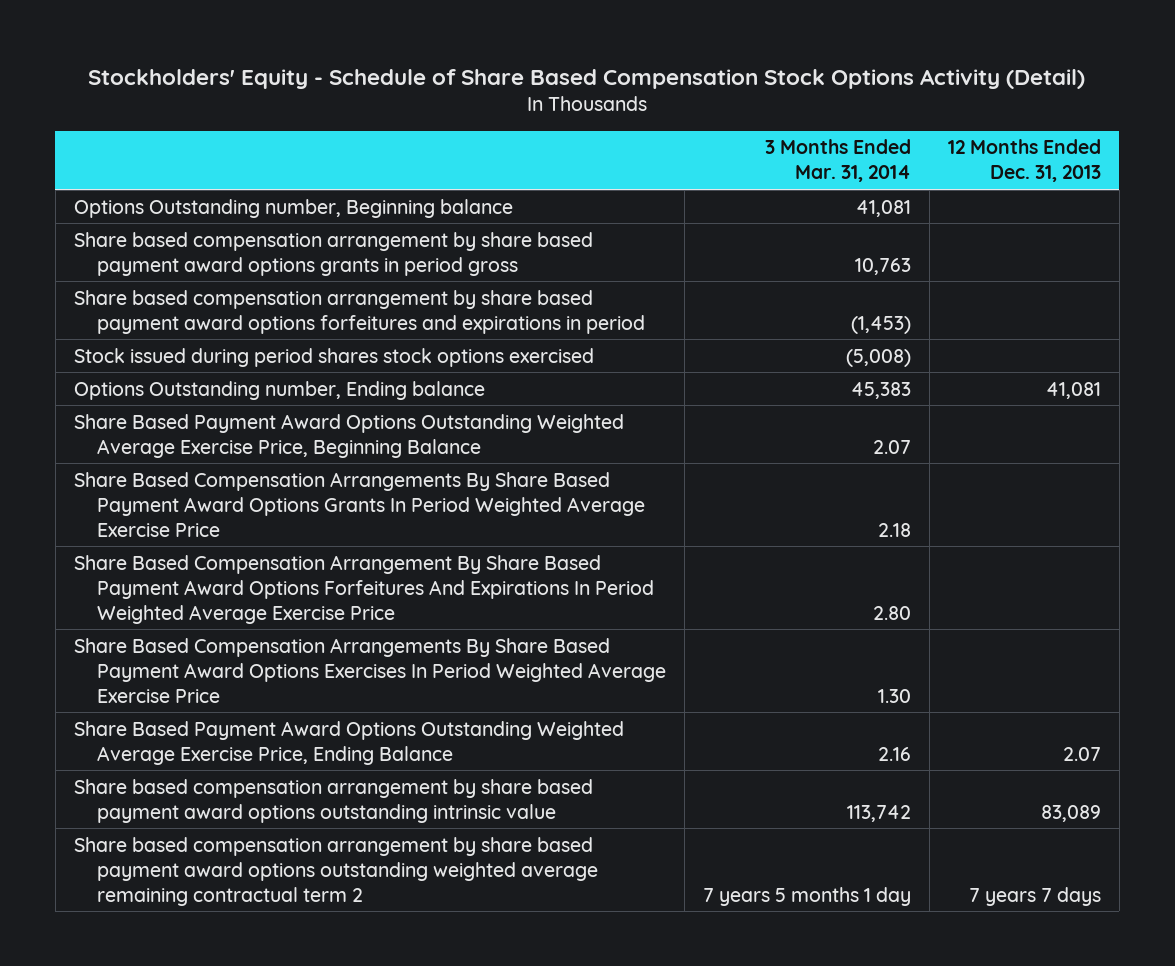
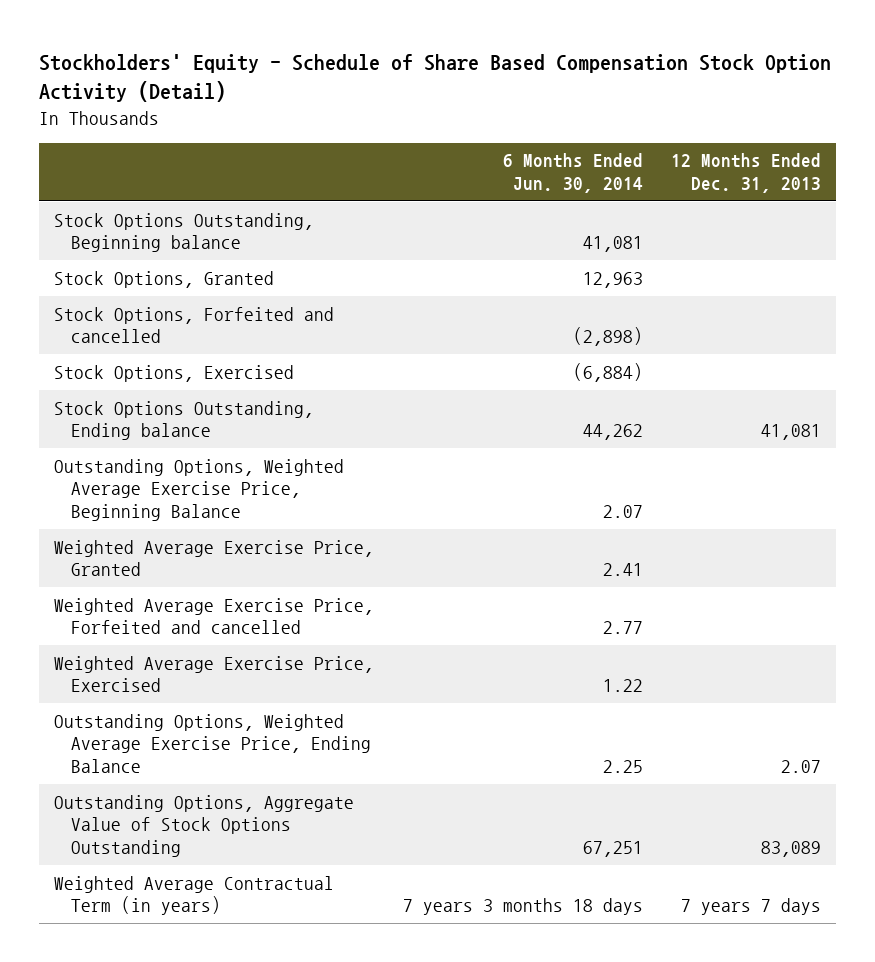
[88,69,1086,90] Stockholders' Equity - Schedule of Share Based Compensation Stock Options Activity (Detail) -> [39,53,832,103] Stockholders' Equity - Schedule of Share Based Compensation Stock Option Activity (Detail)
[764,139,911,183] 3 Months Ended Mar. 31, 2014 -> none
none -> [502,153,643,194] 6 Months Ended Jun. 30, 2014
[73,198,513,218] Options Outstanding number, Beginning balance -> [53,212,314,253] Stock Options Outstanding, Beginning balance
[73,231,593,276] Share based compensation arrangement by share based payment award options grants in period gross -> [53,270,274,288] Stock Options, Granted
[73,289,645,334] Share based compensation arrangement by share based payment award options forfeitures and expirations in period -> [53,306,334,344] Stock Options, Forfeited and cancelled
[73,347,594,367] Stock issued during period shares stock options exercised -> [53,364,294,382] Stock Options, Exercised
[73,380,485,400] Options Outstanding number, Ending balance -> [53,400,314,441] Stock Options Outstanding, Ending balance
[73,413,624,458] Share Based Payment Award Options Outstanding Weighted Average Exercise Price, Beginning Balance -> [53,458,344,522] Outstanding Options, Weighted Average Exercise Price, Beginning Balance
[73,471,645,537] Share Based Compensation Arrangements By Share Based Payment Award Options Grants In Period Weighted Average Exercise Price -> [53,539,374,577] Weighted Average Exercise Price, Granted
[73,554,654,624] Share Based Compensation Arrangement By Share Based Payment Award Options Forfeitures And Expirations In Period Weighted Average Exercise Price -> [53,597,374,635] Weighted Average Exercise Price, Forfeited and cancelled
[73,637,666,703] Share Based Compensation Arrangements By Share Based Payment Award Options Exercises In Period Weighted Average Exercise Price -> [53,655,374,693] Weighted Average Exercise Price, Exercised
[73,720,624,765] Share Based Payment Award Options Outstanding Weighted Average Exercise Price, Ending Balance -> [53,713,371,774] Outstanding Options, Weighted Average Exercise Price, Ending Balance
[73,778,593,823] Share based compensation arrangement by share based payment award options outstanding intrinsic value -> [53,794,354,858] Outstanding Options, Aggregate Value of Stock Options Outstanding
[73,836,598,906] Share based compensation arrangement by share based payment award options outstanding weighted average remaining contractual term 2 -> [53,875,334,916] Weighted Average Contractual Term (in years)

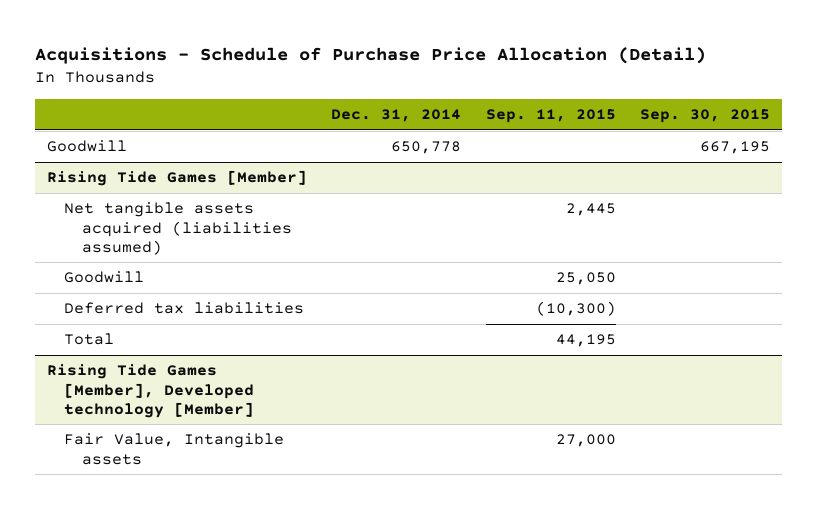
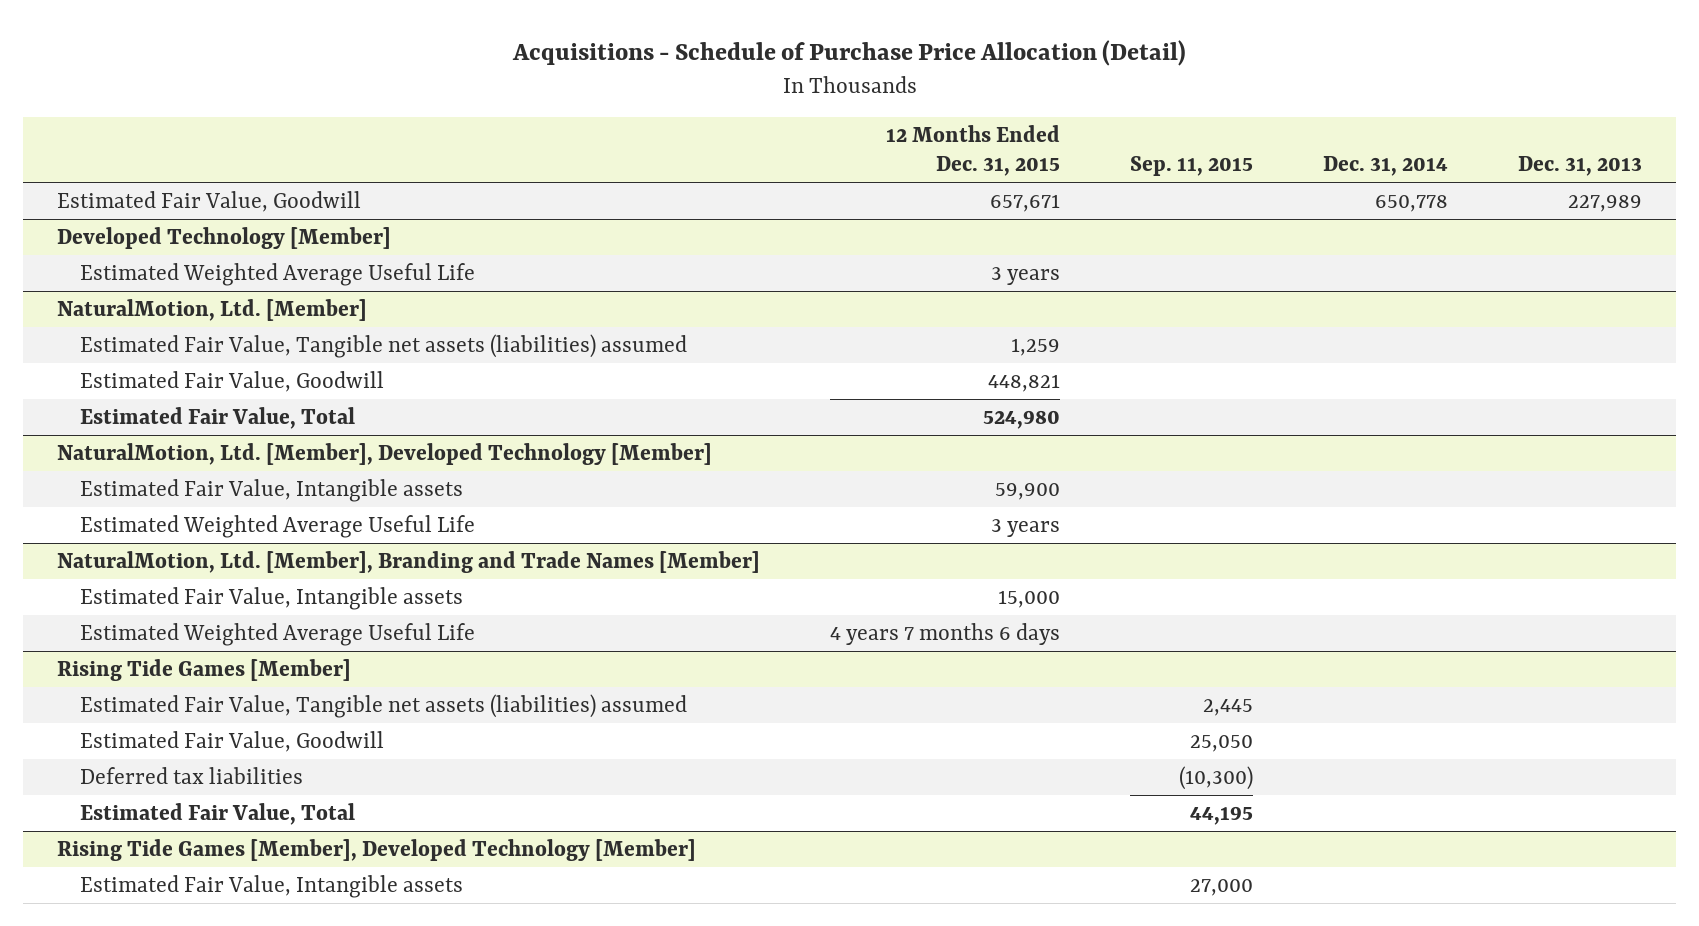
[639,109,770,124] Sep. 30, 2015 -> none
none -> [886,125,1061,177] 12 Months Ended Dec. 31, 2015
none -> [1517,156,1642,177] Dec. 31, 2013
[46,140,127,153] Goodwill -> [57,191,362,213] Estimated Fair Value, Goodwill
none -> [57,227,392,250] Developed Technology [Member]
none -> [80,263,476,287] Estimated Weighted Average Useful Life
none -> [57,299,368,322] NaturalMotion, Ltd. [Member]
none -> [80,334,688,359] Estimated Fair Value, Tangible net assets (liabilities) assumed
none -> [80,371,385,393] Estimated Fair Value, Goodwill
none -> [80,407,356,430] Estimated Fair Value, Total
none -> [57,443,713,466] NaturalMotion, Ltd. [Member], Developed Technology [Member]
none -> [80,479,464,503] Estimated Fair Value, Intangible assets
none -> [80,515,476,539] Estimated Weighted Average Useful Life
none -> [57,551,761,574] NaturalMotion, Ltd. [Member], Branding and Trade Names [Member]
none -> [80,587,464,611] Estimated Fair Value, Intangible assets
none -> [80,623,476,647] Estimated Weighted Average Useful Life
[64,202,292,255] Net tangible assets acquired (liabilities assumed) -> [80,694,688,719] Estimated Fair Value, Tangible net assets (liabilities) assumed
[64,271,145,284] Goodwill -> [80,731,385,753] Estimated Fair Value, Goodwill
[64,333,115,346] Total -> [80,803,356,826] Estimated Fair Value, Total
[46,364,255,418] Rising Tide Games [Member], Developed technology [Member] -> [57,839,697,862] Rising Tide Games [Member], Developed Technology [Member]
[64,433,285,465] Fair Value, Intangible assets -> [80,875,464,899] Estimated Fair Value, Intangible assets

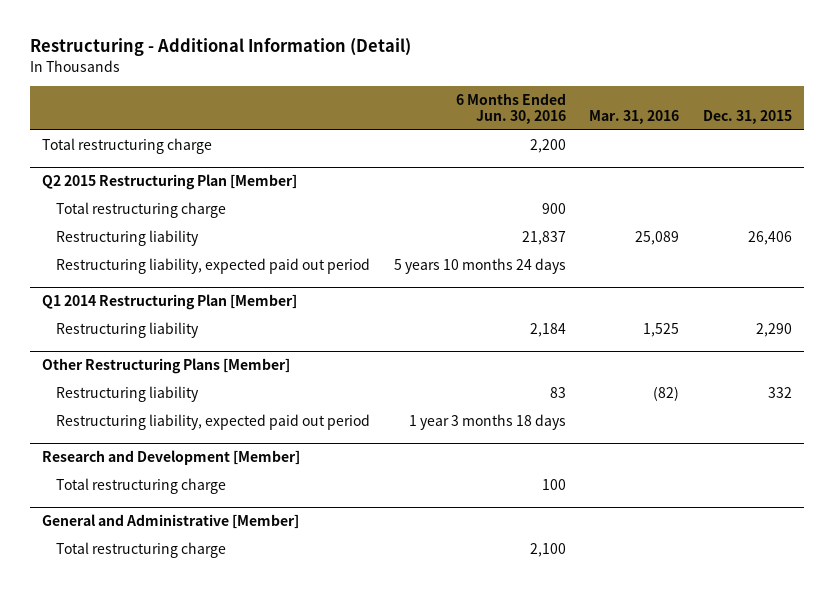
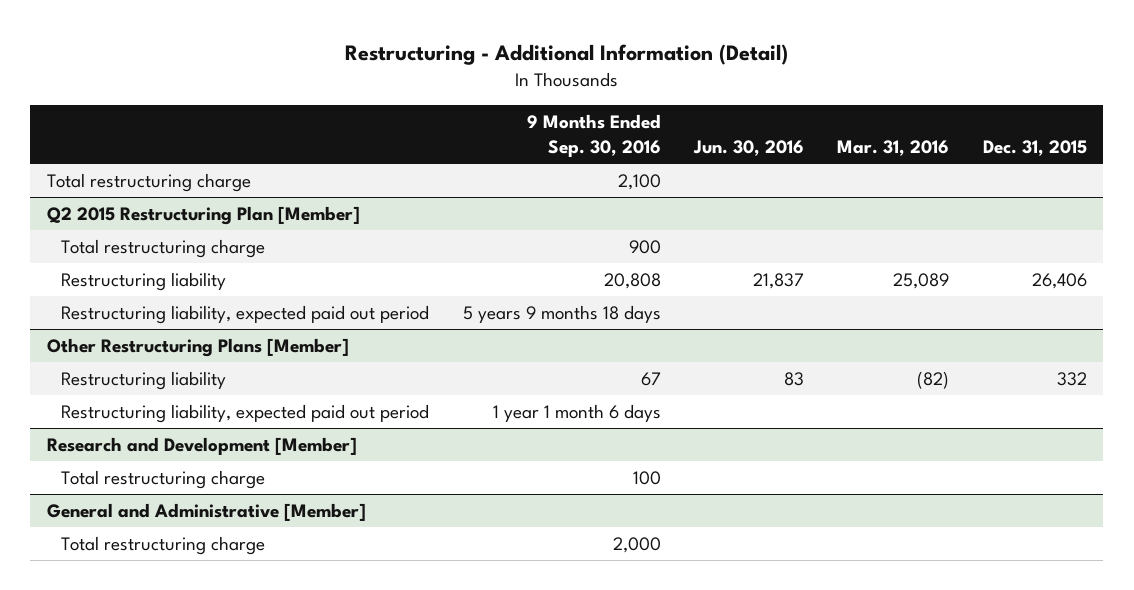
[455,92,566,125] 6 Months Ended Jun. 30, 2016 -> none
none -> [526,114,661,158] 9 Months Ended Sep. 30, 2016
none -> [693,140,805,157] Jun. 30, 2016
[42,294,298,311] Q1 2014 Restructuring Plan [Member] -> none
[56,322,200,339] Restructuring liability -> none

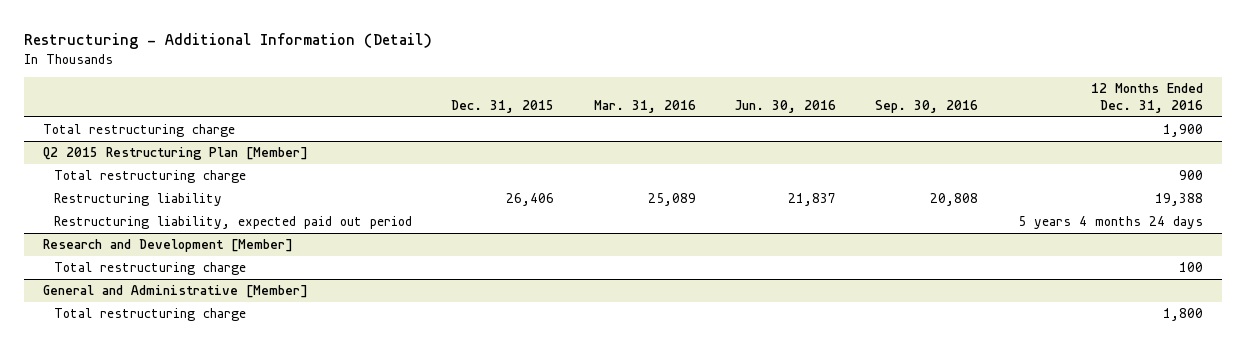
[526,114,661,158] 9 Months Ended Sep. 30, 2016 -> none
none -> [875,100,979,114] Sep. 30, 2016
none -> [1090,83,1203,114] 12 Months Ended Dec. 31, 2016
[47,337,350,357] Other Restructuring Plans [Member] -> none
[61,370,227,390] Restructuring liability -> none
[61,403,430,423] Restructuring liability, expected paid out period -> none

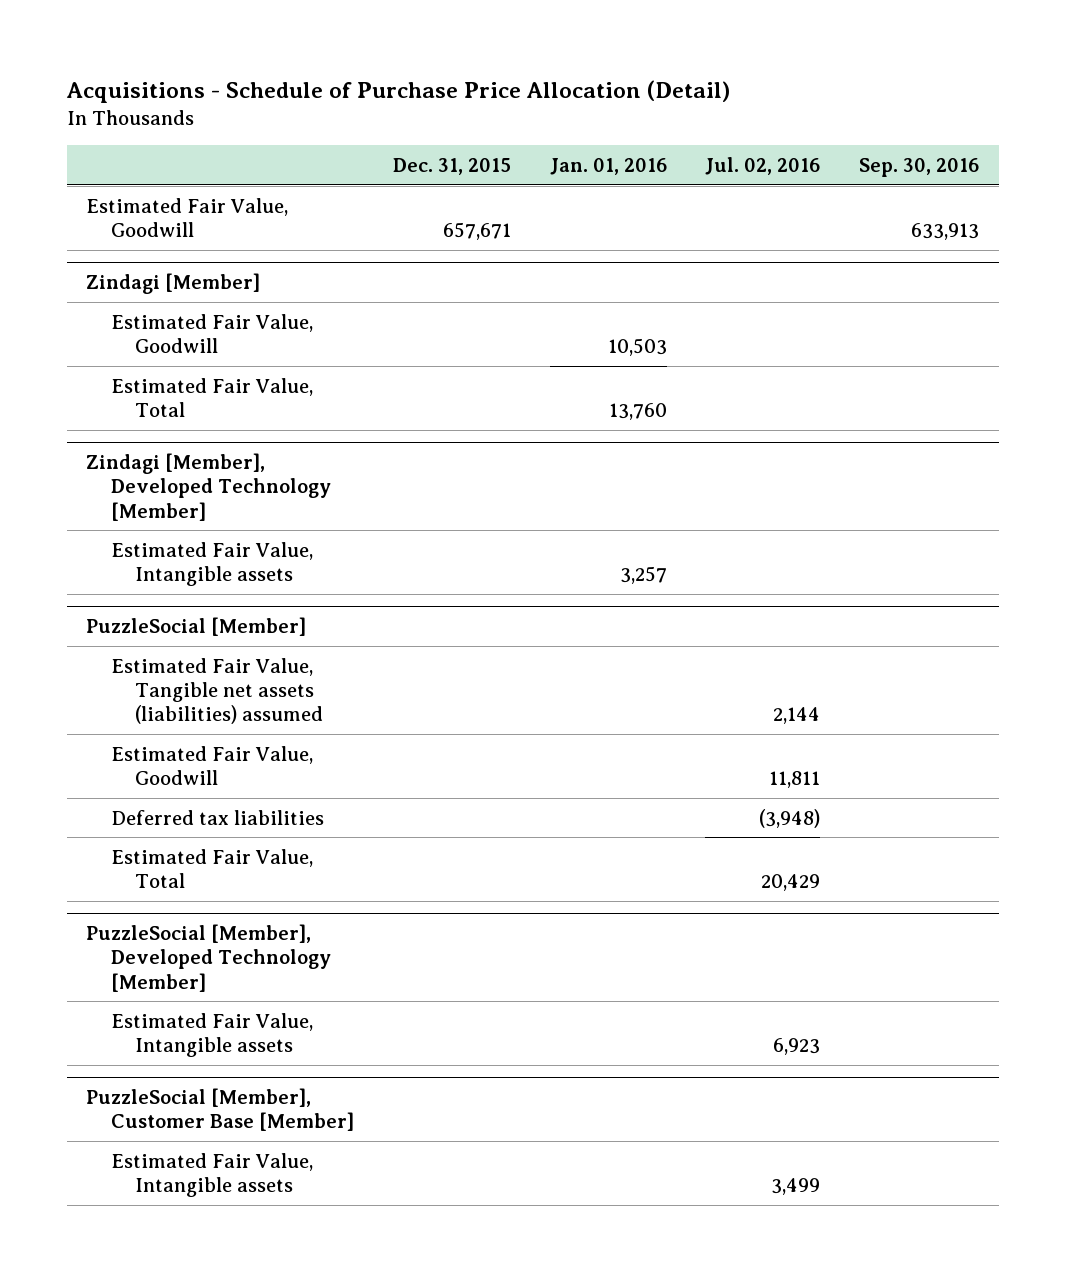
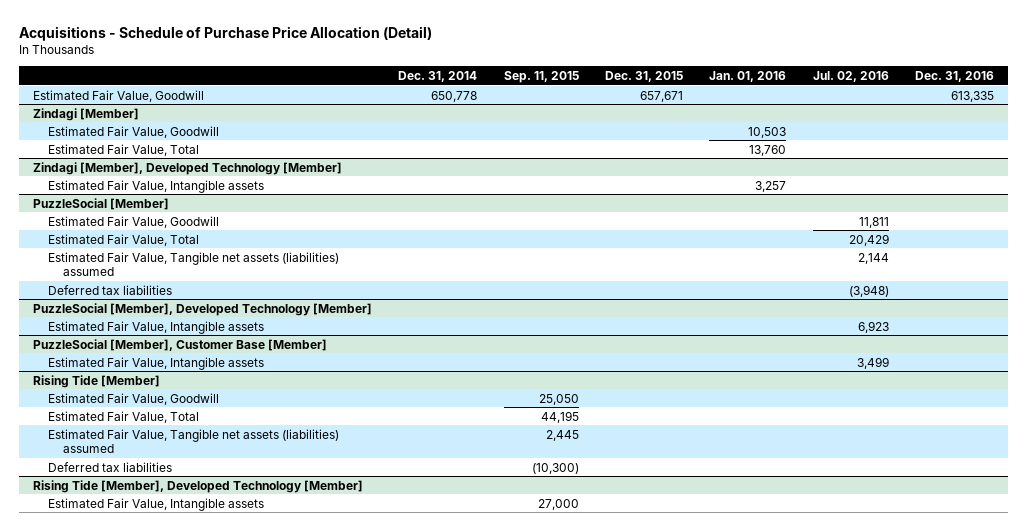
[859,157,980,177] Sep. 30, 2016 -> none
none -> [398,70,478,82] Dec. 31, 2014
none -> [503,70,579,83] Sep. 11, 2015
none -> [915,70,995,82] Dec. 31, 2016
[110,657,324,725] Estimated Fair Value, Tangible net assets (liabilities) assumed -> [47,251,339,277] Estimated Fair Value, Tangible net assets (liabilities) assumed
[110,809,324,825] Deferred tax liabilities -> [47,284,172,295] Deferred tax liabilities
none -> [32,374,160,388] Rising Tide [Member]
none -> [47,392,219,405] Estimated Fair Value, Goodwill
none -> [47,410,199,423] Estimated Fair Value, Total
none -> [47,428,339,454] Estimated Fair Value, Tangible net assets (liabilities) assumed
none -> [47,461,172,472] Deferred tax liabilities
none -> [32,479,363,493] Rising Tide [Member], Developed Technology [Member]
none -> [47,497,264,511] Estimated Fair Value, Intangible assets

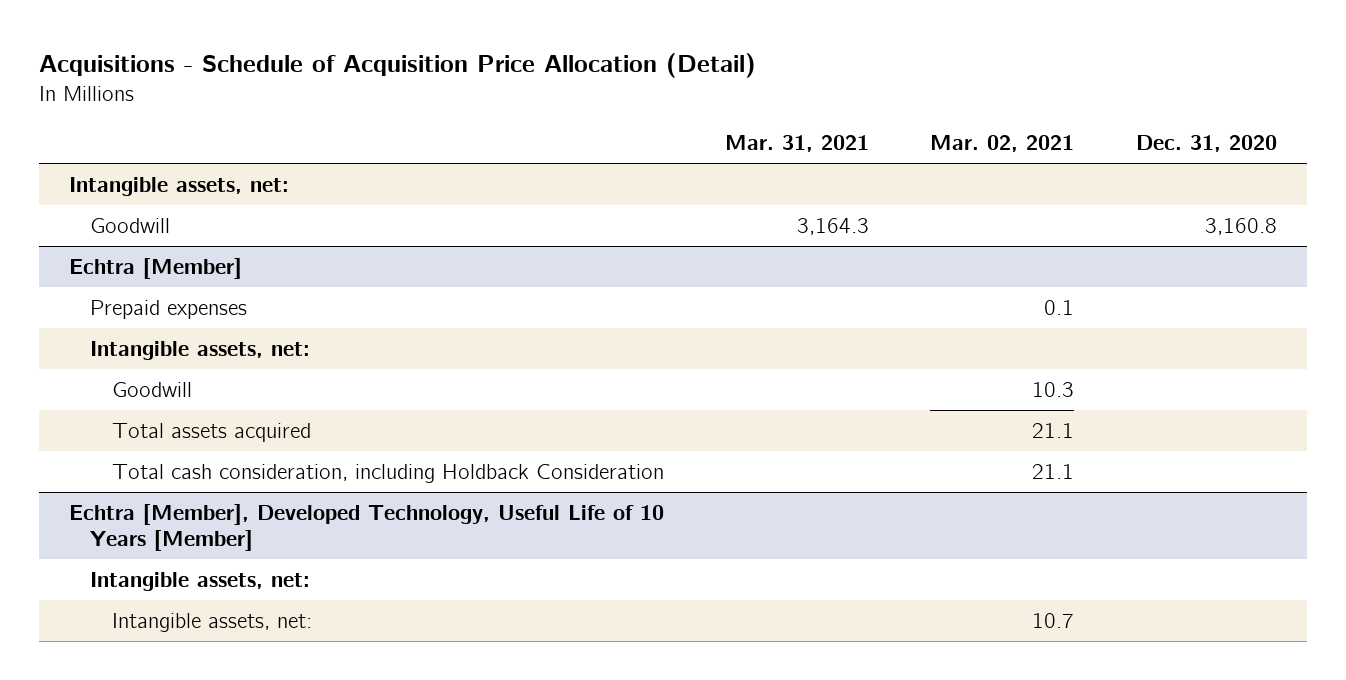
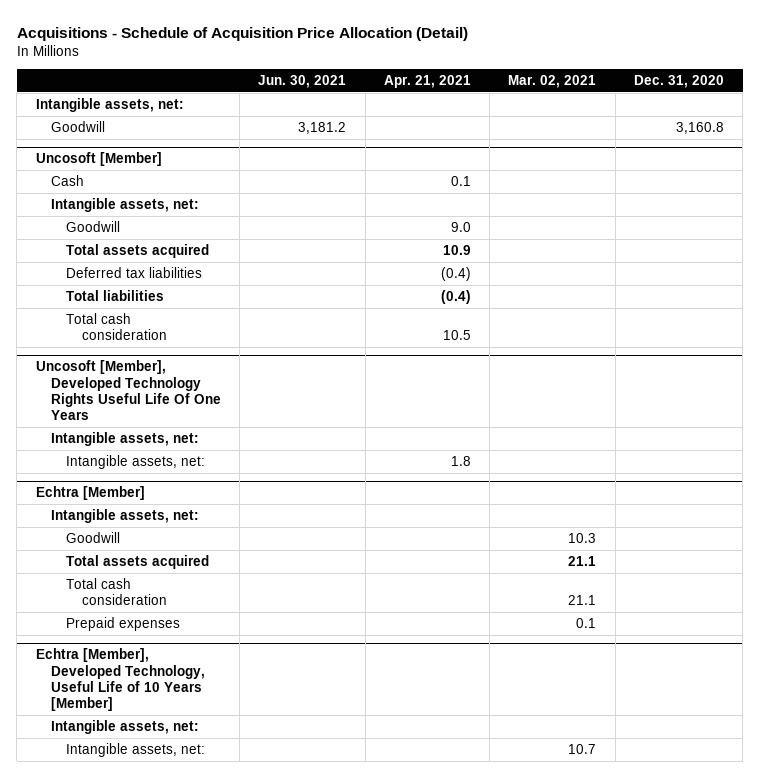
[725,135,870,153] Mar. 31, 2021 -> none
none -> [258,75,347,89] Jun. 30, 2021
none -> [383,75,471,89] Apr. 21, 2021
none -> [35,152,162,167] Uncosoft [Member]
none -> [51,175,85,187] Cash
none -> [51,198,200,213] Intangible assets, net:
none -> [66,221,121,233] Goodwill
none -> [66,244,210,259] Total assets acquired
none -> [66,267,203,279] Deferred tax liabilities
none -> [66,290,165,302] Total liabilities
none -> [66,313,167,341] Total cash consideration
none -> [35,360,222,421] Uncosoft [Member], Developed Technology Rights Useful Life Of One Years
none -> [51,432,200,447] Intangible assets, net:
none -> [66,455,206,470] Intangible assets, net:
[111,463,664,483] Total cash consideration, including Holdback Consideration -> [66,578,167,606] Total cash consideration
[90,299,248,319] Prepaid expenses -> [66,617,181,632] Prepaid expenses

